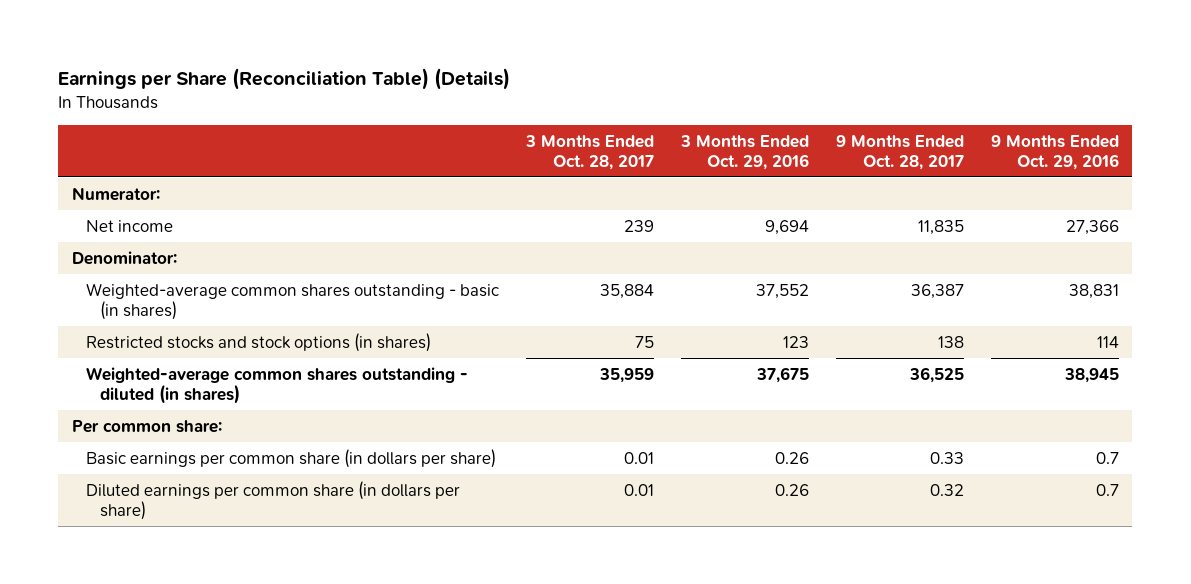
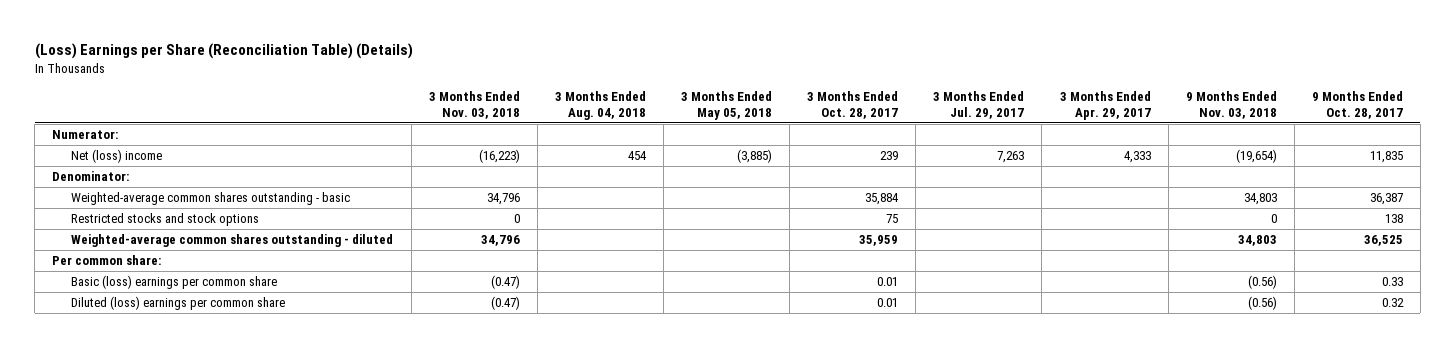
[58,67,511,90] Earnings per Share (Reconciliation Table) (Details) -> [34,42,413,59] (Loss) Earnings per Share (Reconciliation Table) (Details)
[679,134,809,170] 3 Months Ended Oct. 29, 2016 -> none
[990,134,1119,170] 9 Months Ended Oct. 29, 2016 -> none
none -> [428,90,520,119] 3 Months Ended Nov. 03, 2018
none -> [554,90,646,120] 3 Months Ended Aug. 04, 2018
none -> [681,90,773,120] 3 Months Ended May 05, 2018
none -> [933,90,1025,119] 3 Months Ended Jul. 29, 2017
none -> [1059,90,1151,120] 3 Months Ended Apr. 29, 2017
none -> [1185,90,1277,119] 9 Months Ended Nov. 03, 2018
[85,219,173,232] Net income -> [71,149,163,164] Net (loss) income
[85,282,499,320] Weighted-average common shares outstanding - basic (in shares) -> [71,192,351,206] Weighted-average common shares outstanding - basic
[85,332,431,352] Restricted stocks and stock options (in shares) -> [71,213,260,227] Restricted stocks and stock options
[85,366,468,404] Weighted-average common shares outstanding - diluted (in shares) -> [71,234,394,248] Weighted-average common shares outstanding - diluted
[85,448,496,468] Basic earnings per common share (in dollars per share) -> [71,275,278,290] Basic (loss) earnings per common share
[85,480,460,520] Diluted earnings per common share (in dollars per share) -> [71,296,286,311] Diluted (loss) earnings per common share

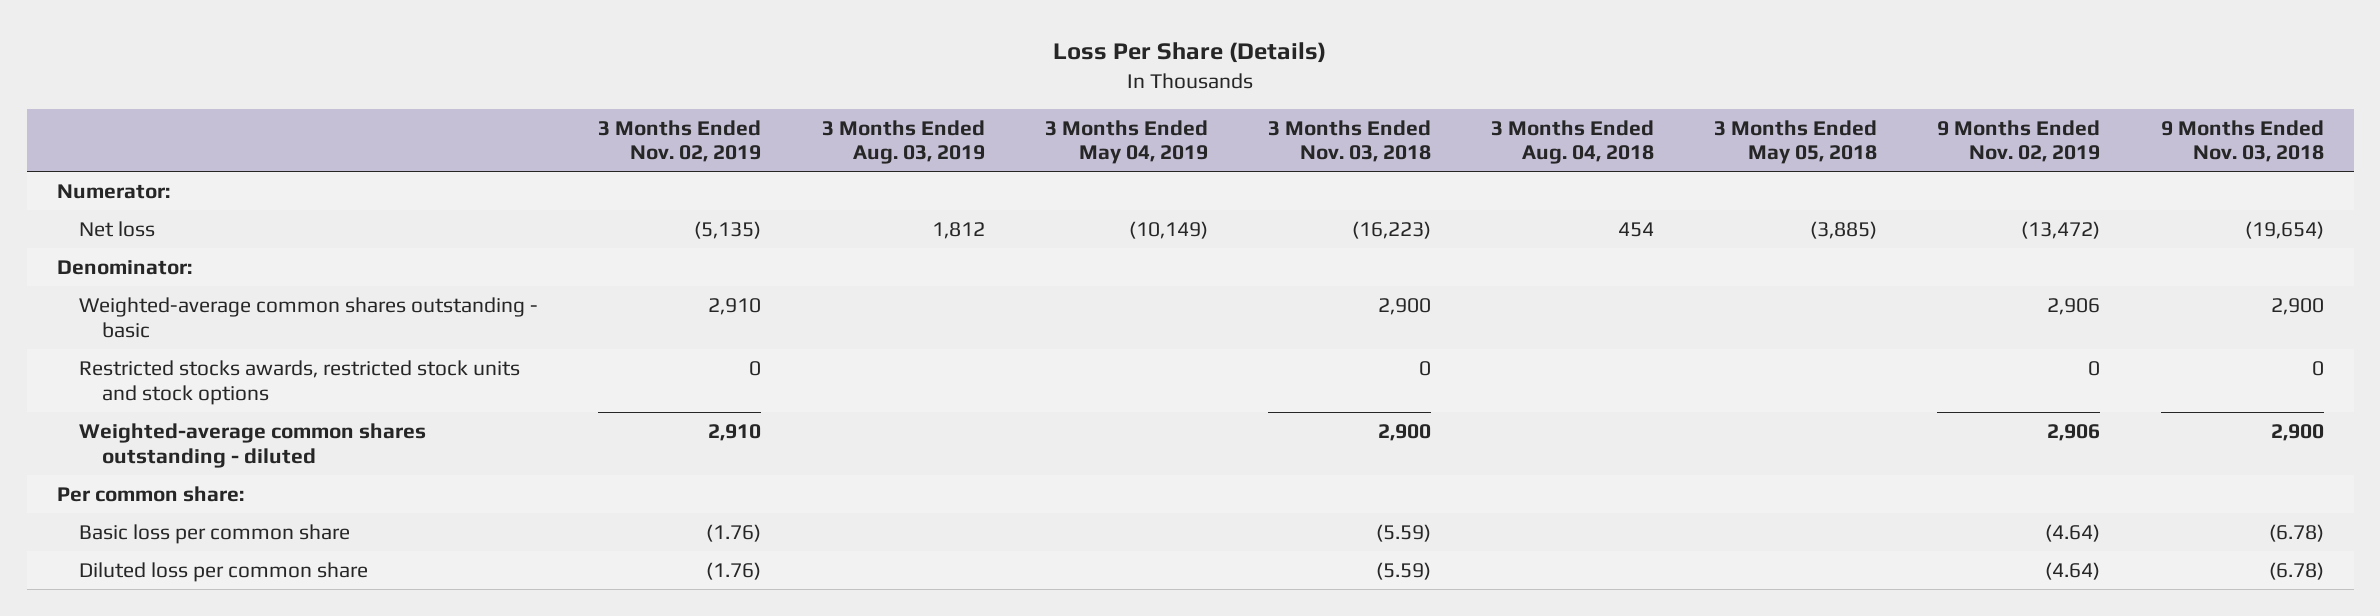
[34,42,413,59] (Loss) Earnings per Share (Reconciliation Table) (Details) -> [1053,42,1327,64] Loss Per Share (Details)
[807,90,899,119] 3 Months Ended Oct. 28, 2017 -> none
[933,90,1025,119] 3 Months Ended Jul. 29, 2017 -> none
[1059,90,1151,120] 3 Months Ended Apr. 29, 2017 -> none
[1311,90,1403,119] 9 Months Ended Oct. 28, 2017 -> none
none -> [598,119,762,163] 3 Months Ended Nov. 02, 2019
none -> [821,119,985,165] 3 Months Ended Aug. 03, 2019
none -> [1044,119,1208,165] 3 Months Ended May 04, 2019
none -> [1937,119,2101,163] 9 Months Ended Nov. 02, 2019
[71,149,163,164] Net (loss) income -> [79,220,156,237] Net loss
[486,193,520,206] 34,796 -> [1377,297,1431,315] 2,900
[1243,193,1277,206] 34,803 -> [2270,297,2324,315] 2,900
[71,213,260,227] Restricted stocks and stock options -> [79,359,521,405] Restricted stocks awards, restricted stock units and stock options
[480,235,520,247] 34,796 -> [1377,423,1431,441] 2,900
[1237,235,1277,247] 34,803 -> [2270,423,2324,441] 2,900
[71,275,278,290] Basic (loss) earnings per common share -> [79,523,351,544] Basic loss per common share
[490,275,520,290] (0.47) -> [1375,523,1431,542] (5.59)
[1247,275,1277,290] (0.56) -> [2268,523,2324,542] (6.78)
[71,296,286,311] Diluted (loss) earnings per common share -> [79,561,369,582] Diluted loss per common share
[490,296,520,311] (0.47) -> [1375,561,1431,580] (5.59)
[1247,296,1277,311] (0.56) -> [2268,561,2324,580] (6.78)

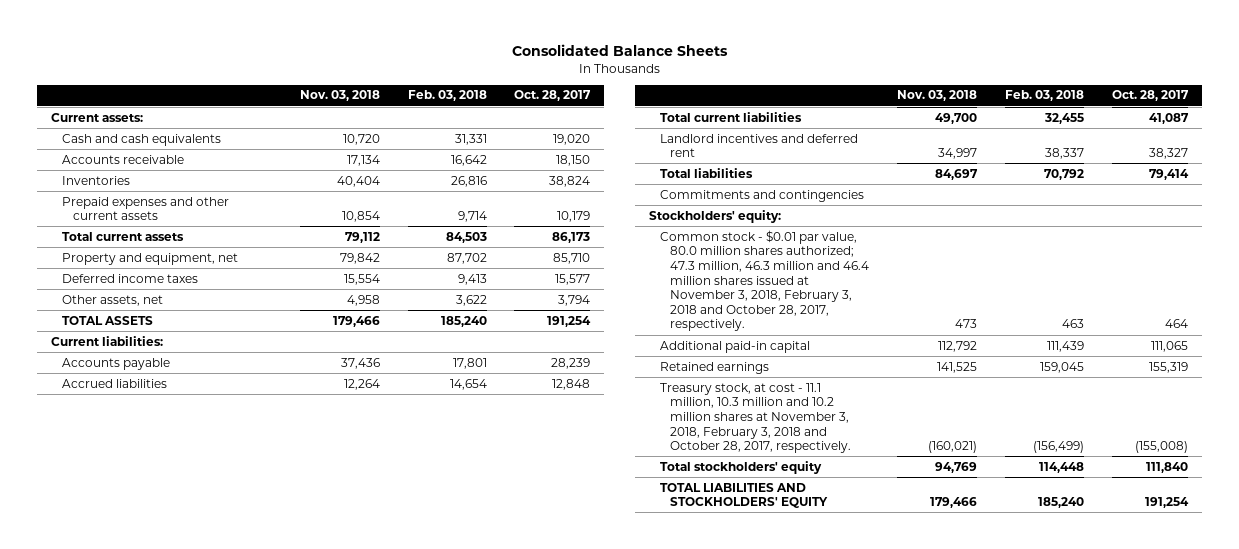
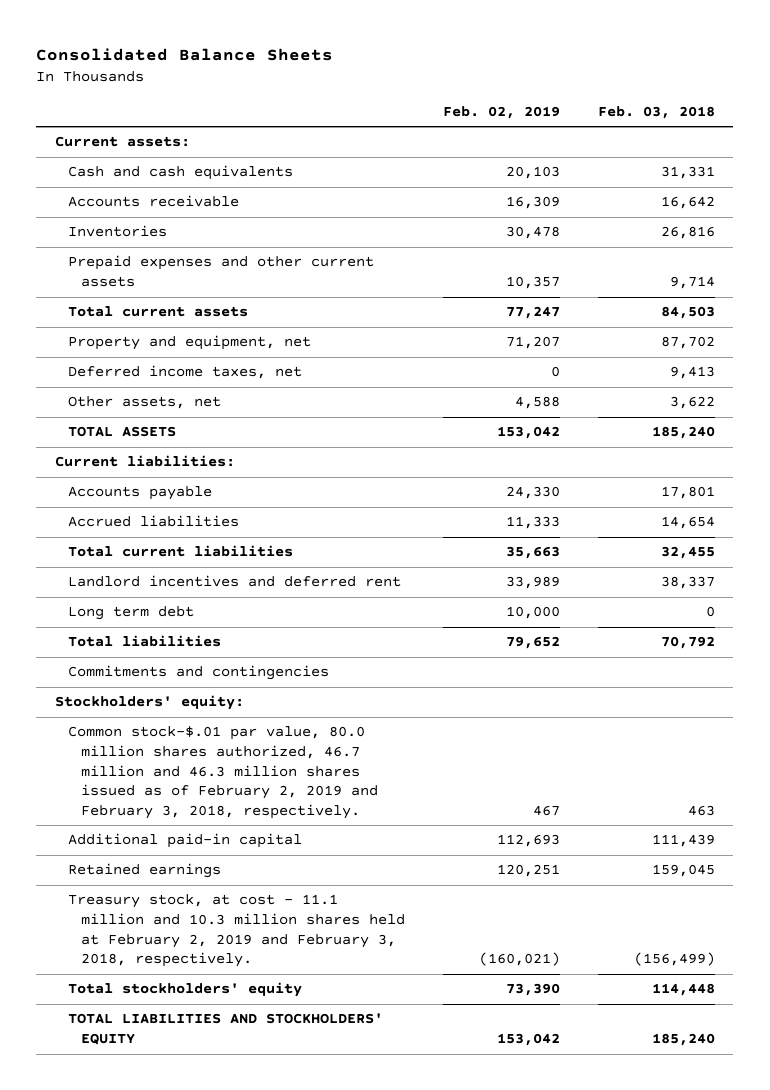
[299,90,380,102] Nov. 03, 2018 -> none
[514,90,592,102] Oct. 28, 2017 -> none
none -> [442,105,560,119] Feb. 02, 2019
[62,273,199,283] Deferred income taxes -> [68,365,303,380] Deferred income taxes, net
none -> [68,606,195,621] Long term debt
[659,229,870,332] Common stock - $0.01 par value, 80.0 million shares authorized; 47.3 million, 46.3 million and 46.4 million shares issued at November 3, 2018, February 3, 2018 and October 28, 2017, respectively. -> [68,726,378,819] Common stock-$.01 par value, 80.0 million shares authorized, 46.7 million and 46.3 million shares issued as of February 2, 2019 and February 3, 2018, respectively.
[659,382,852,454] Treasury stock, at cost - 11.1 million, 10.3 million and 10.2 million shares at November 3, 2018, February 3, 2018 and October 28, 2017, respectively. -> [68,894,405,968] Treasury stock, at cost - 11.1 million and 10.3 million shares held at February 2, 2019 and February 3, 2018, respectively.

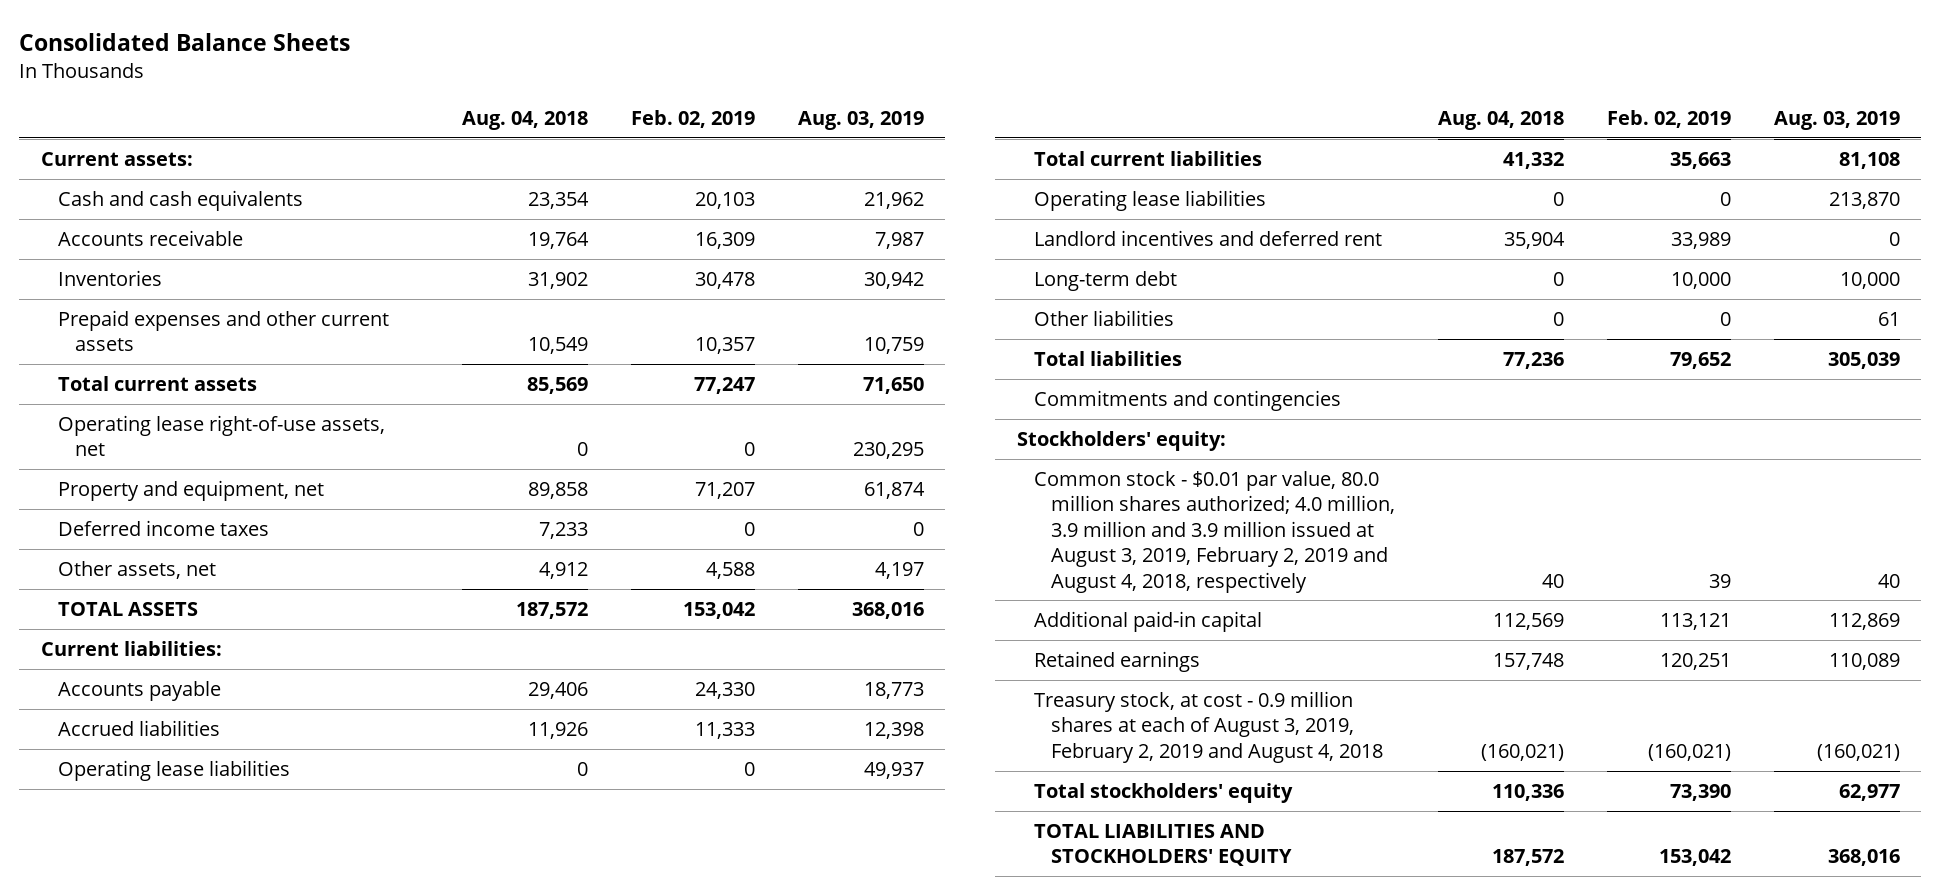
[597,105,715,119] Feb. 03, 2018 -> none
none -> [462,110,589,130] Aug. 04, 2018
none -> [797,110,924,130] Aug. 03, 2019
none -> [58,415,386,457] Operating lease right-of-use assets, net
[68,365,303,380] Deferred income taxes, net -> [58,520,270,537] Deferred income taxes
none -> [58,760,291,782] Operating lease liabilities
none -> [1034,190,1267,212] Operating lease liabilities
[68,606,195,621] Long term debt -> [1034,271,1178,292] Long-term debt
none -> [1034,310,1175,327] Other liabilities
[68,726,378,819] Common stock-$.01 par value, 80.0 million shares authorized, 46.7 million and 46.3 million shares issued as of February 2, 2019 and February 3, 2018, respectively. -> [1034,471,1396,593] Common stock - $0.01 par value, 80.0 million shares authorized; 4.0 million, 3.9 million and 3.9 million issued at August 3, 2019, February 2, 2019 and August 4, 2018, respectively
[532,804,560,816] 467 -> [1708,573,1731,588] 39
[496,834,560,848] 112,693 -> [1659,613,1731,631] 113,121
[68,894,405,968] Treasury stock, at cost - 11.1 million and 10.3 million shares held at February 2, 2019 and February 3, 2018, respectively. -> [1034,691,1384,763] Treasury stock, at cost - 0.9 million shares at each of August 3, 2019, February 2, 2019 and August 4, 2018

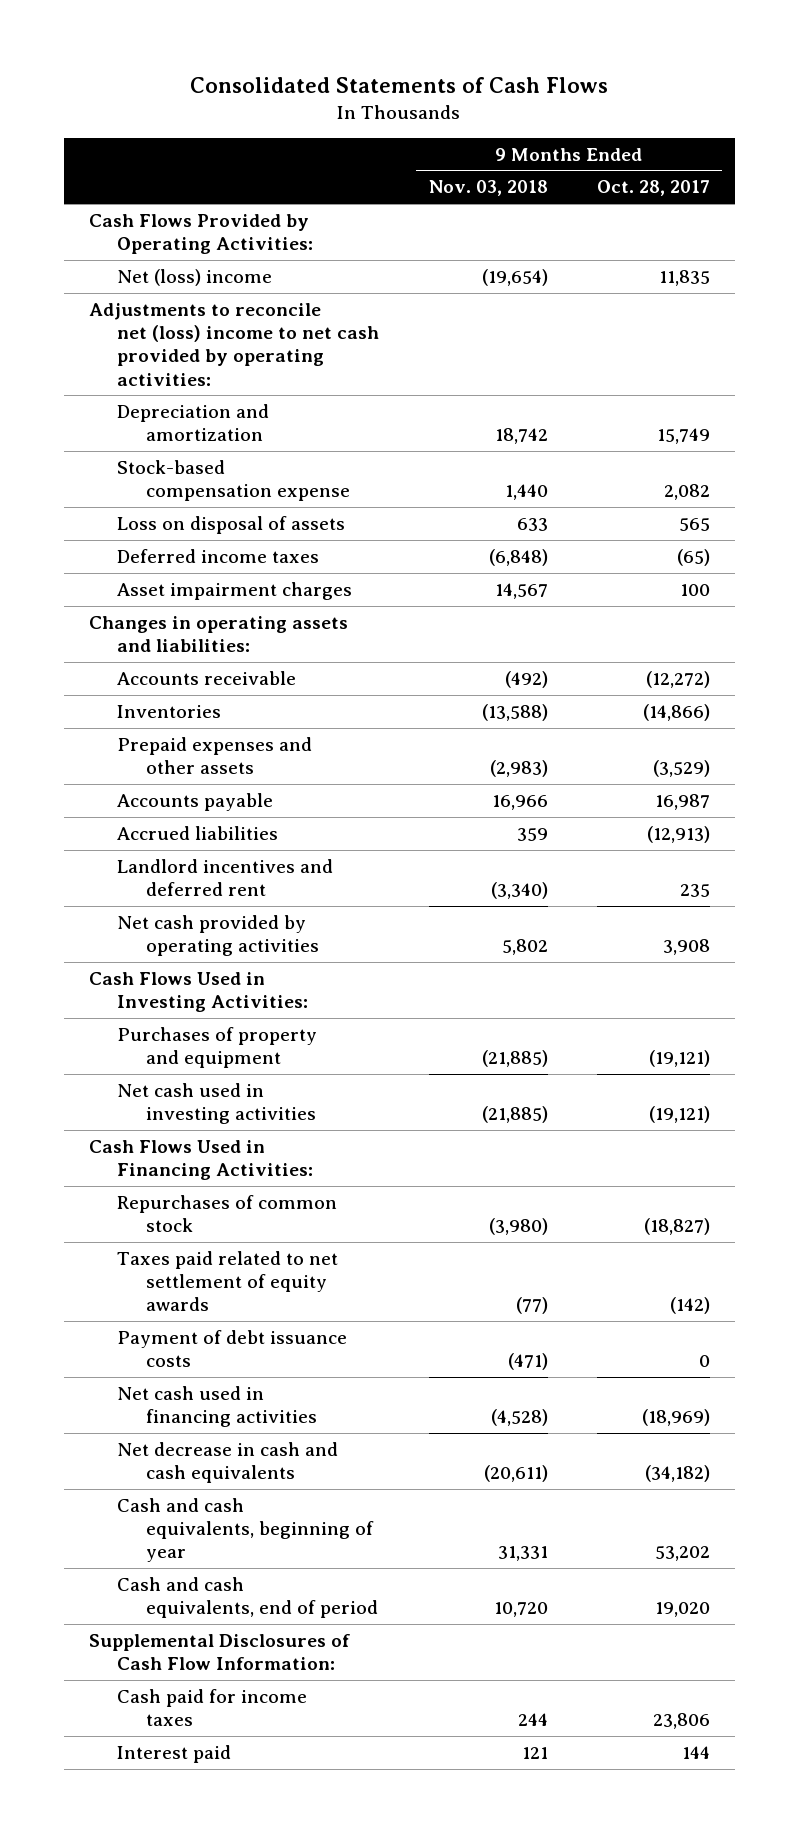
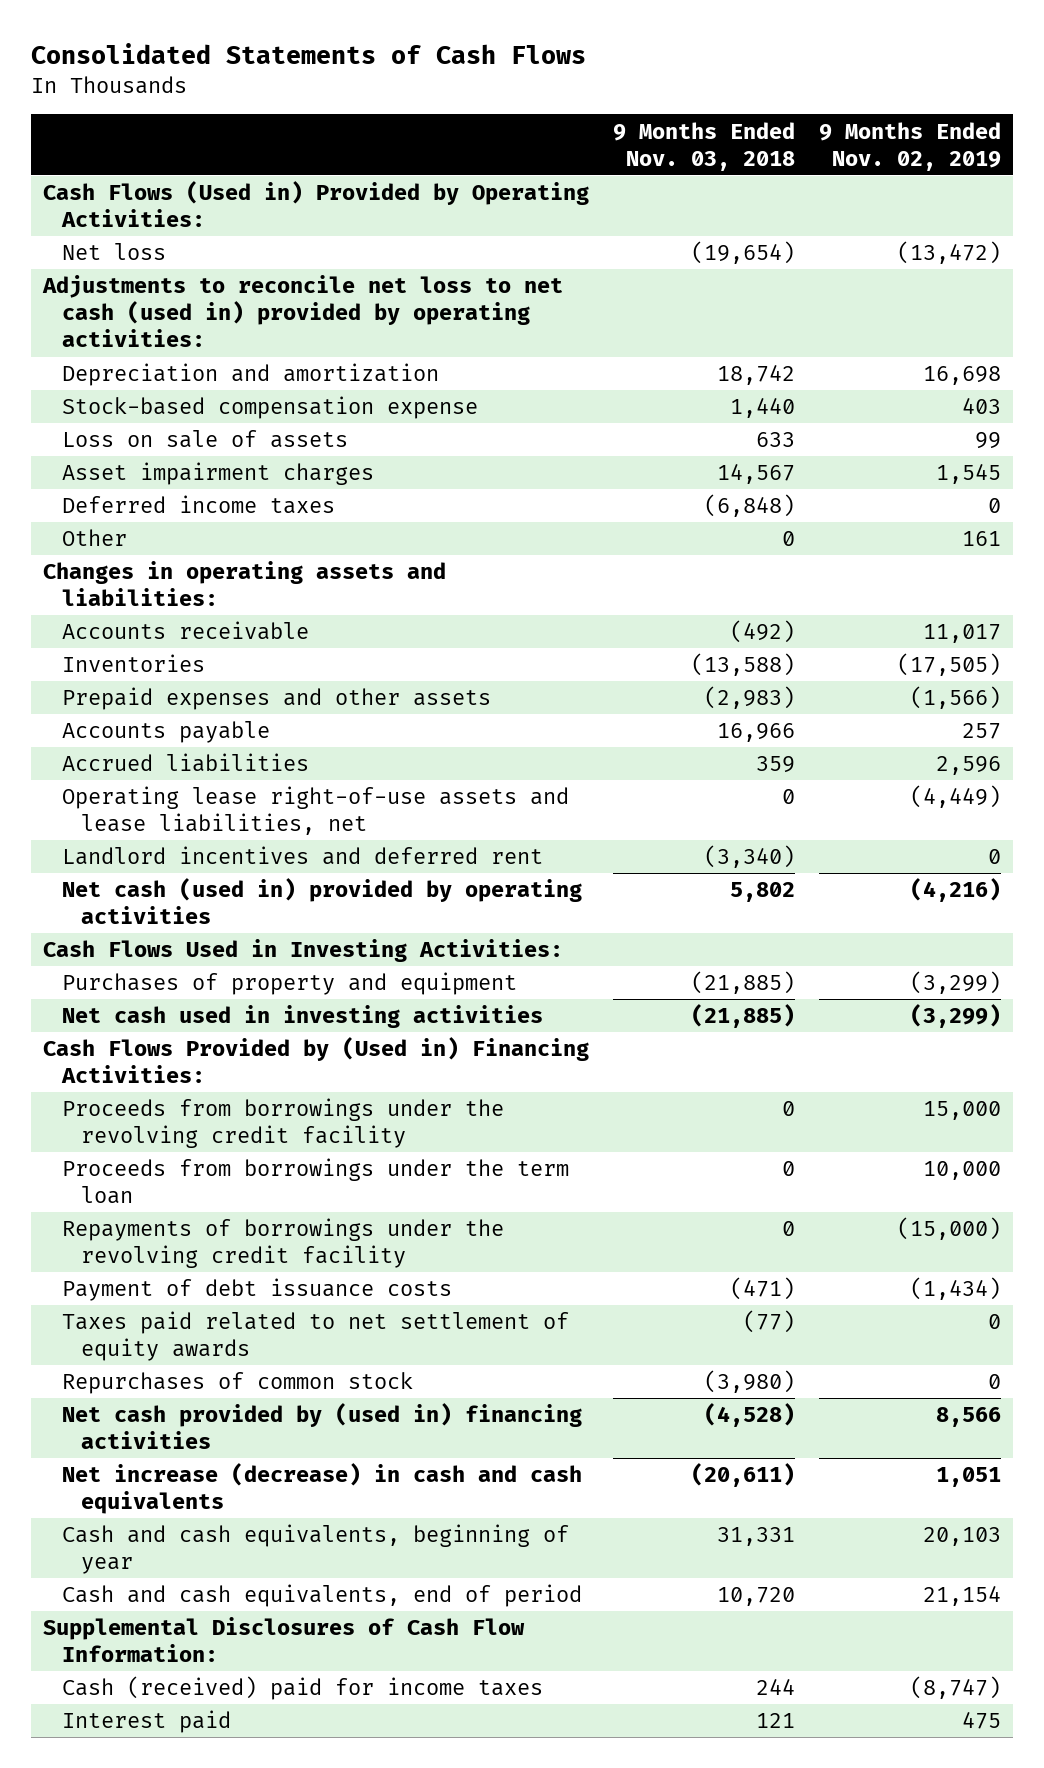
[596,180,710,197] Oct. 28, 2017 -> none
none -> [818,121,1001,171] 9 Months Ended Nov. 02, 2019
[88,213,314,255] Cash Flows Provided by Operating Activities: -> [43,181,590,228] Cash Flows (Used in) Provided by Operating Activities:
[117,268,273,286] Net (loss) income -> [62,243,167,261] Net loss
[88,302,380,386] Adjustments to reconcile net (loss) income to net cash provided by operating activities: -> [42,275,564,348] Adjustments to reconcile net loss to net cash (used in) provided by operating activities:
[117,515,346,534] Loss on disposal of assets -> [62,430,349,449] Loss on sale of assets
[117,548,320,563] Deferred income taxes -> [62,495,336,515] Deferred income taxes
none -> [62,529,128,547] Other
none -> [62,786,570,836] Operating lease right-of-use assets and lease liabilities, net
[117,914,319,957] Net cash provided by operating activities -> [62,878,583,925] Net cash (used in) provided by operating activities
[88,1139,314,1181] Cash Flows Used in Financing Activities: -> [43,1037,590,1084] Cash Flows Provided by (Used in) Financing Activities:
none -> [62,1098,505,1149] Proceeds from borrowings under the revolving credit facility
none -> [62,1158,570,1205] Proceeds from borrowings under the term loan
none -> [62,1218,505,1269] Repayments of borrowings under the revolving credit facility
[117,1250,339,1312] Taxes paid related to net settlement of equity awards -> [62,1311,570,1362] Taxes paid related to net settlement of equity awards
[117,1194,338,1233] Repurchases of common stock -> [62,1372,414,1395] Repurchases of common stock
[117,1385,317,1428] Net cash used in financing activities -> [62,1403,583,1450] Net cash provided by (used in) financing activities
[117,1441,339,1484] Net decrease in cash and cash equivalents -> [62,1463,583,1515] Net increase (decrease) in cash and cash equivalents
[117,1688,308,1727] Cash paid for income taxes -> [62,1676,544,1701] Cash (received) paid for income taxes

